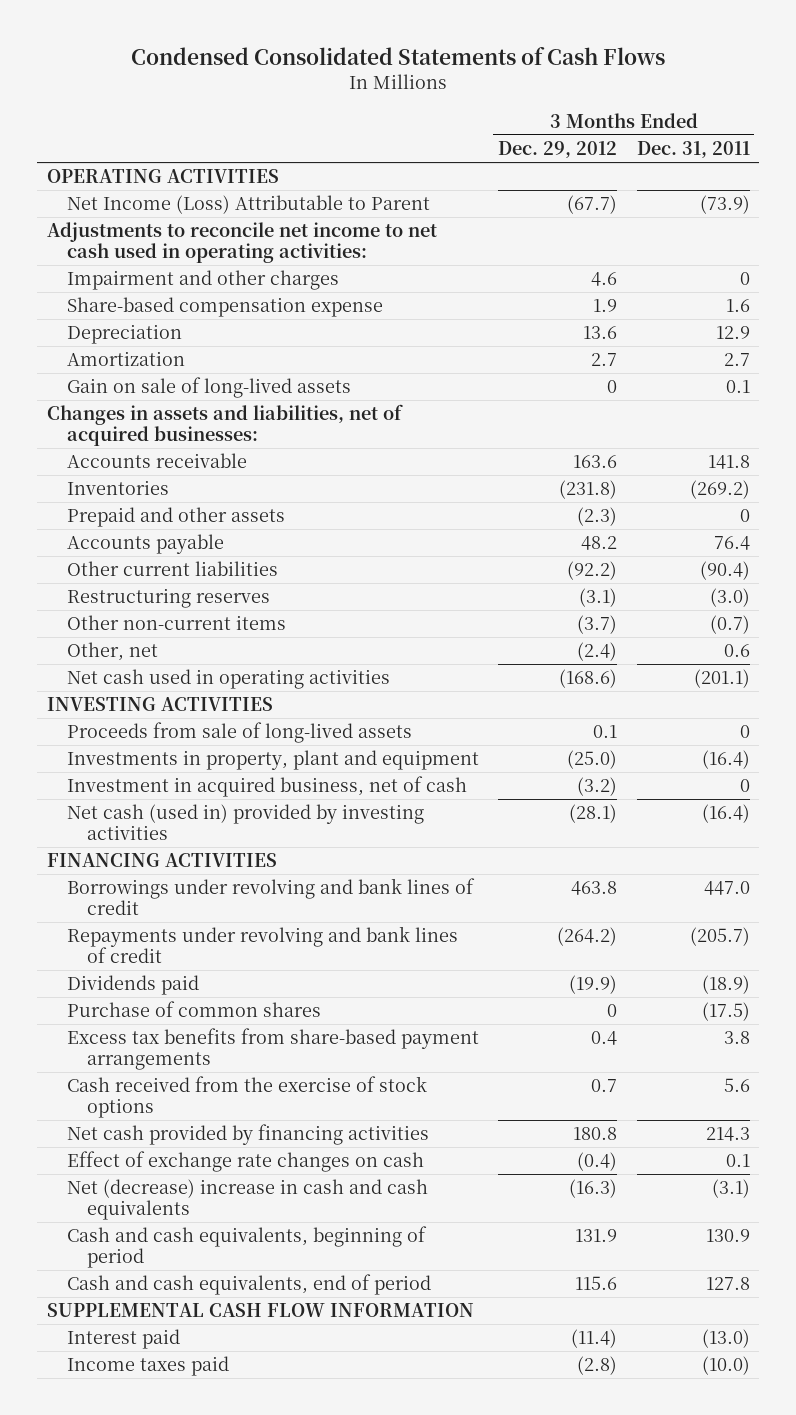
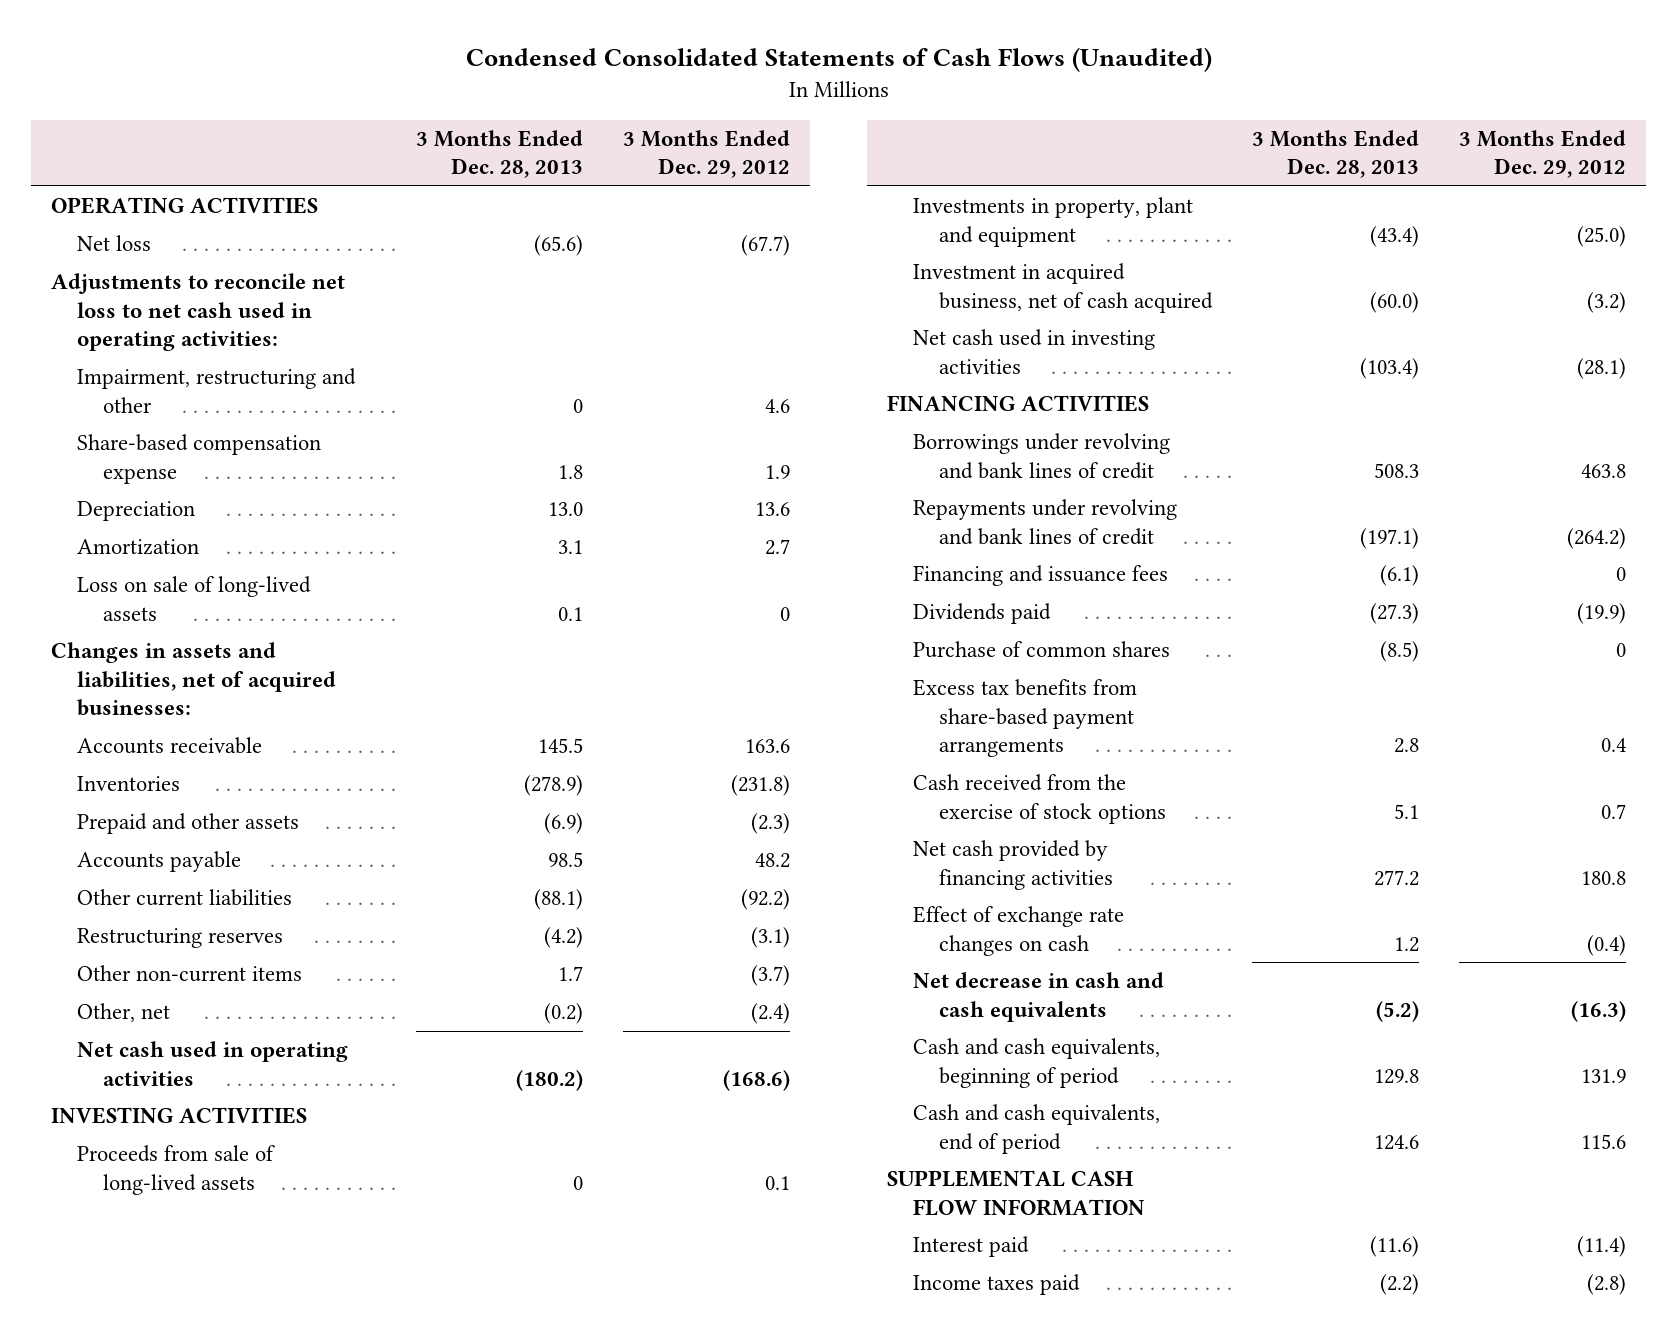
[131,46,666,65] Condensed Consolidated Statements of Cash Flows -> [465,47,1212,73] Condensed Consolidated Statements of Cash Flows (Unaudited)
[636,141,750,159] Dec. 31, 2011 -> none
none -> [416,130,584,179] 3 Months Ended Dec. 28, 2013
[66,195,430,215] Net Income (Loss) Attributable to Parent -> [77,235,152,252] Net loss
[46,222,437,264] Adjustments to reconcile net income to net cash used in operating activities: -> [51,273,346,351] Adjustments to reconcile net loss to net cash used in operating activities:
[66,270,339,291] Impairment and other charges -> [77,368,357,413] Impairment, restructuring and other
[66,377,351,399] Gain on sale of long-lived assets -> [77,576,312,621] Loss on sale of long-lived assets
[66,776,467,798] Investment in acquired business, net of cash -> [913,263,1214,313] Investment in acquired business, net of cash acquired
[66,804,424,841] Net cash (used in) provided by investing activities -> [913,329,1156,374] Net cash used in investing activities
none -> [913,565,1169,587] Financing and issuance fees
[66,1179,428,1221] Net (decrease) increase in cash and cash equivalents -> [913,972,1165,1022] Net decrease in cash and cash equivalents

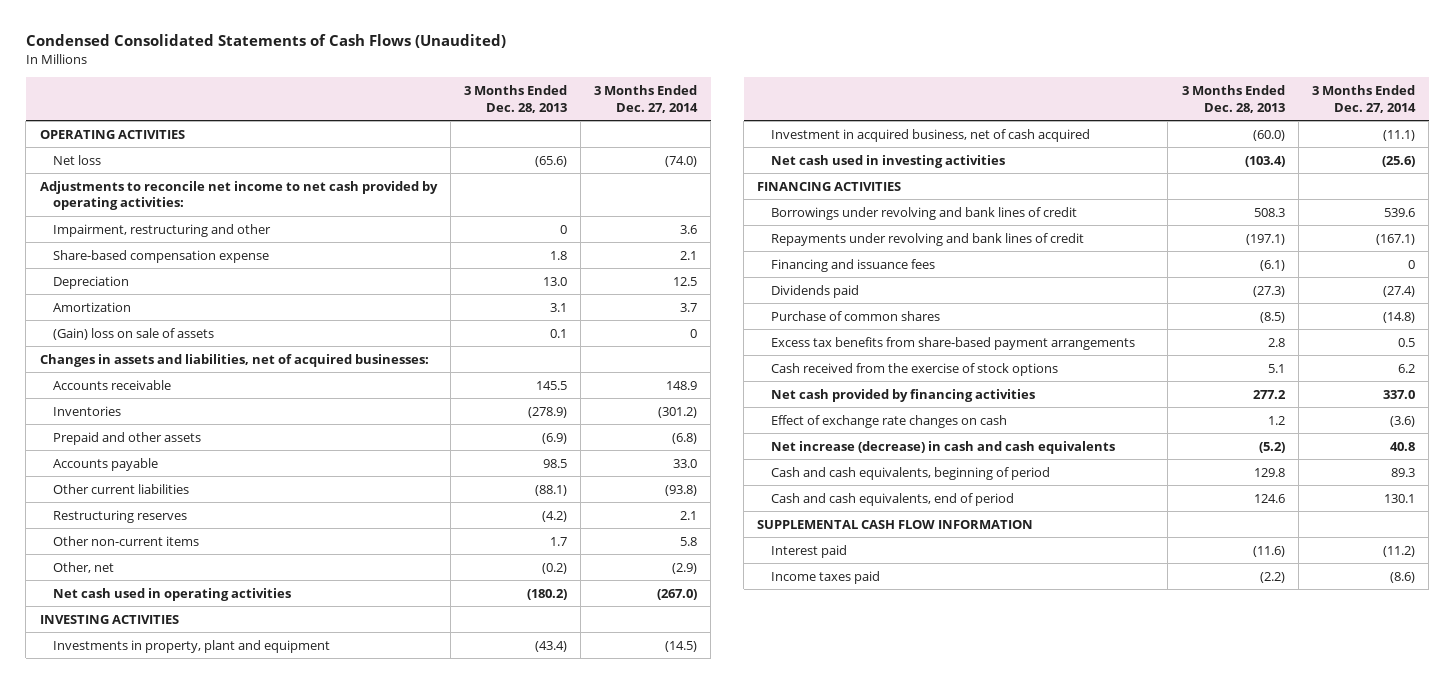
[623,130,791,179] 3 Months Ended Dec. 29, 2012 -> none
none -> [594,84,699,113] 3 Months Ended Dec. 27, 2014
[51,273,346,351] Adjustments to reconcile net loss to net cash used in operating activities: -> [39,180,438,211] Adjustments to reconcile net income to net cash provided by operating activities:
[77,576,312,621] Loss on sale of long-lived assets -> [52,327,214,340] (Gain) loss on sale of assets
[77,1145,276,1195] Proceeds from sale of long-lived assets -> none
[913,972,1165,1022] Net decrease in cash and cash equivalents -> [770,440,1115,454] Net increase (decrease) in cash and cash equivalents

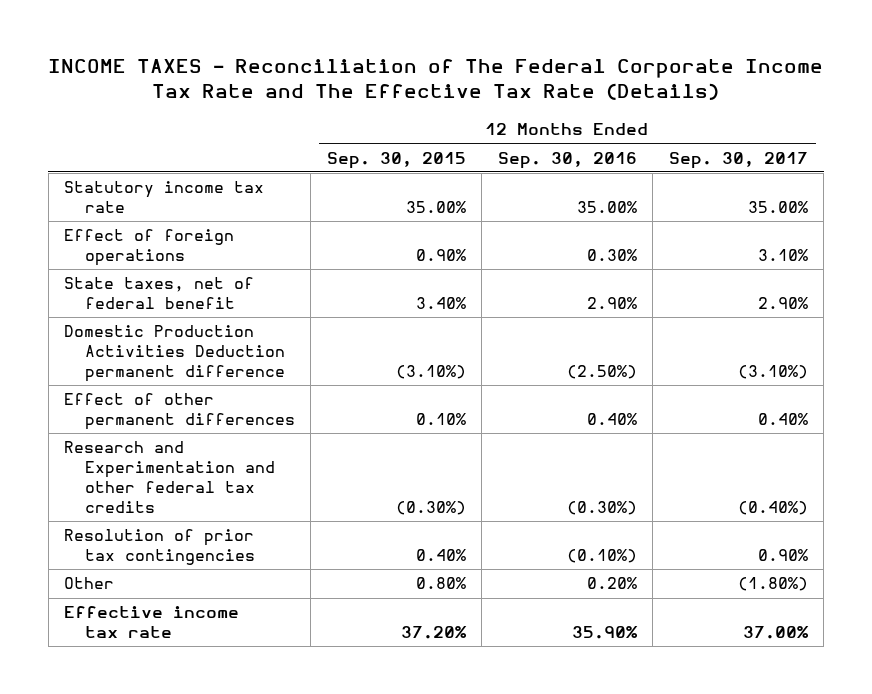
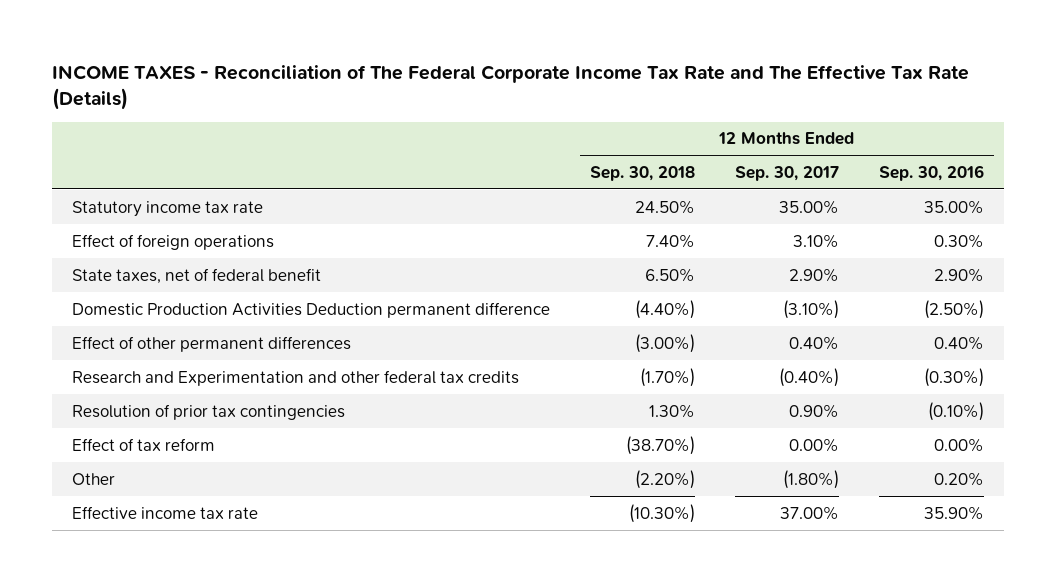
[326,151,466,169] Sep. 30, 2015 -> none
none -> [590,165,696,181] Sep. 30, 2018
none -> [72,437,216,451] Effect of tax reform

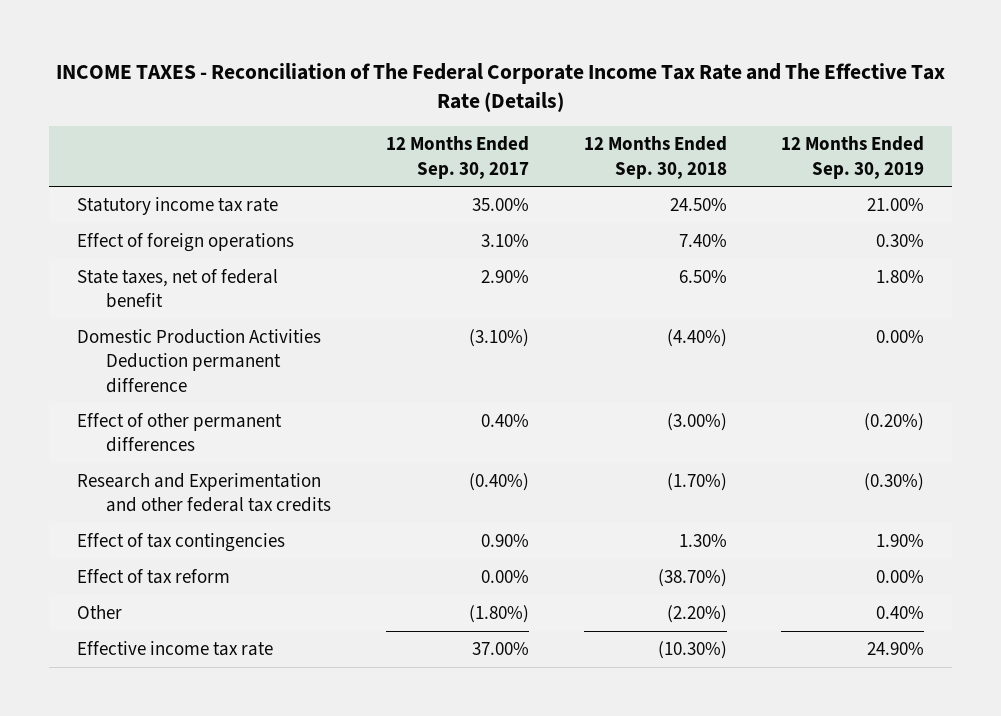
[878,164,984,181] Sep. 30, 2016 -> none
none -> [781,136,925,179] 12 Months Ended Sep. 30, 2019
[72,403,346,420] Resolution of prior tax contingencies -> [76,532,285,552] Effect of tax contingencies

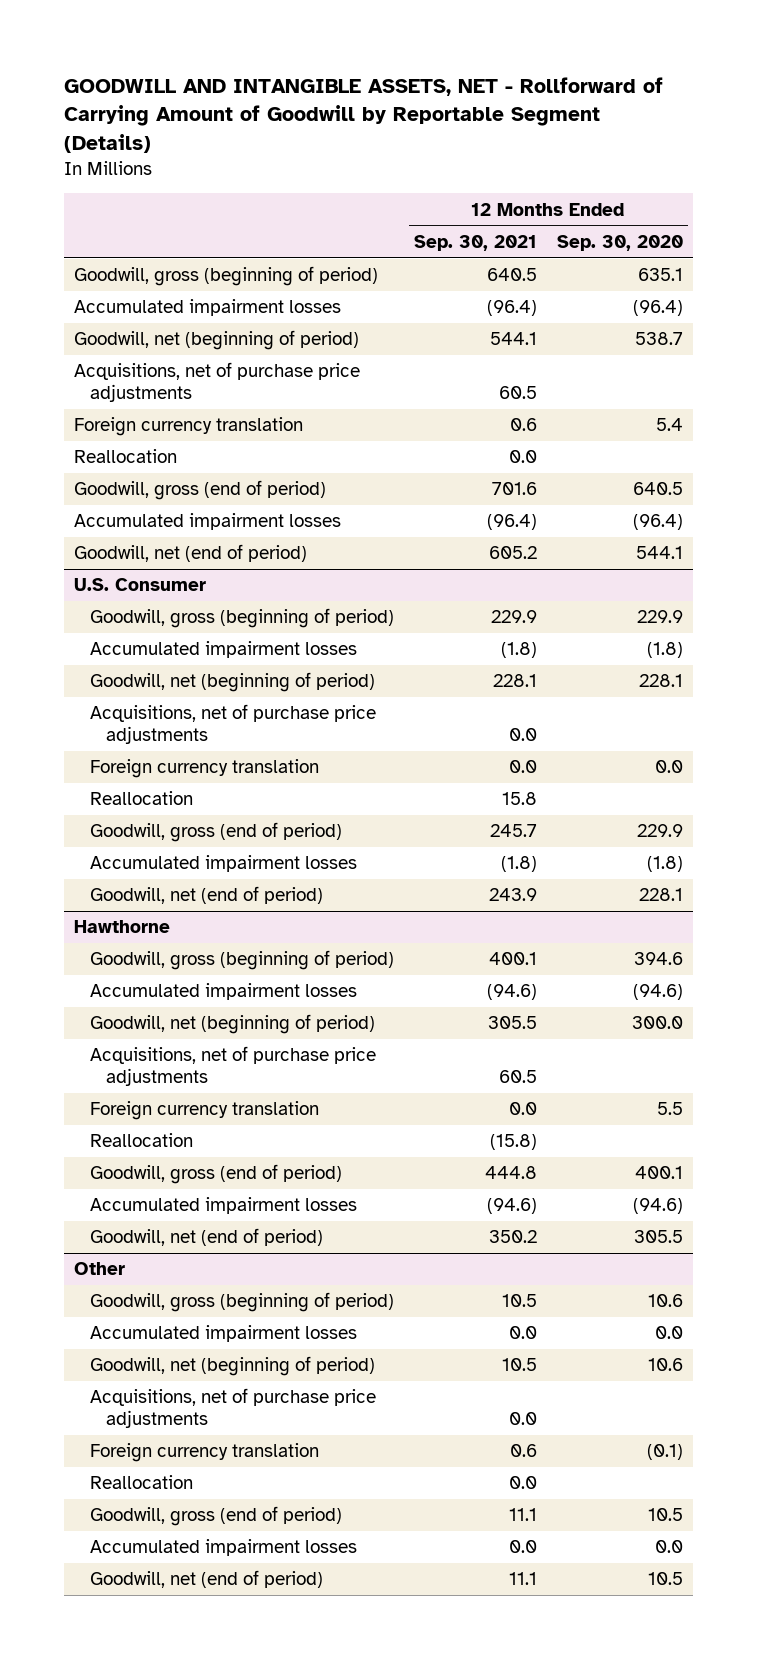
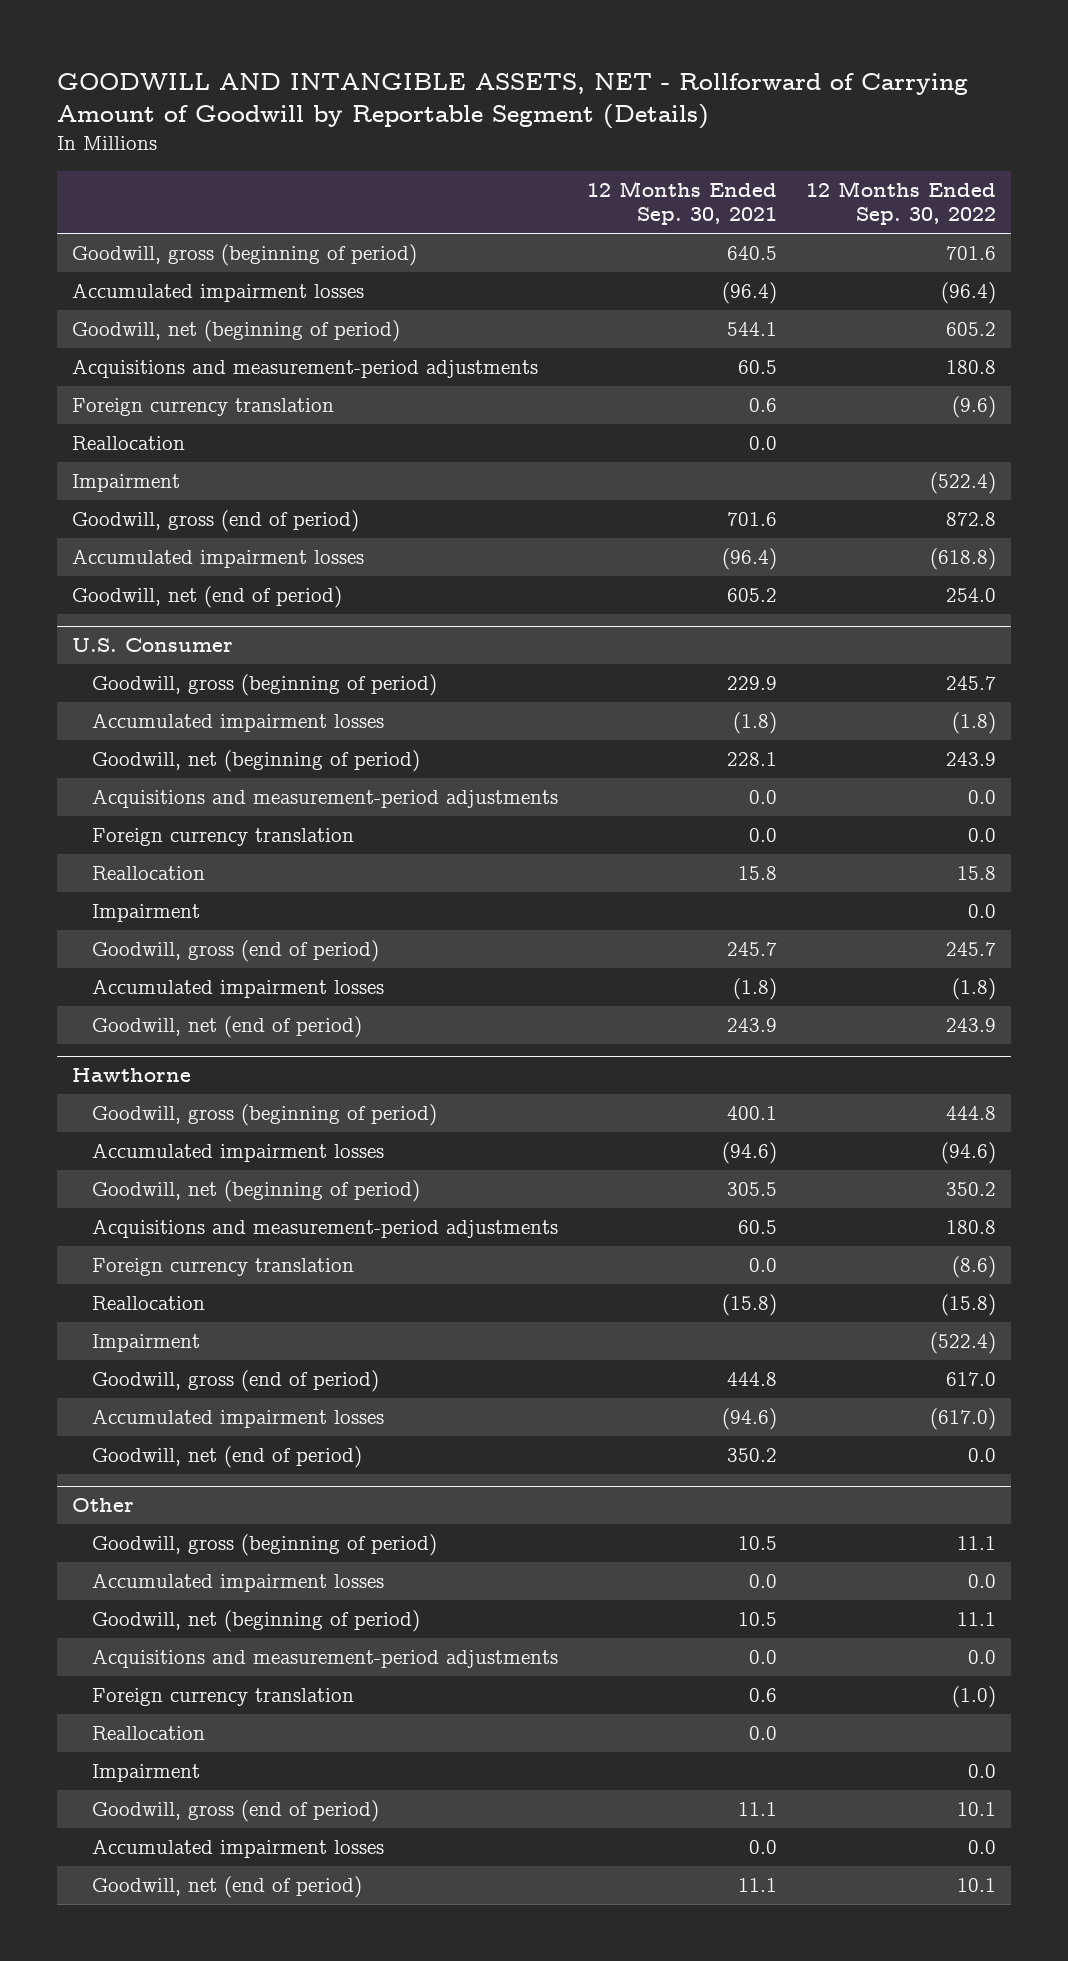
[556,234,683,251] Sep. 30, 2020 -> none
none -> [806,180,997,226] 12 Months Ended Sep. 30, 2022
[74,362,361,402] Acquisitions, net of purchase price adjustments -> [72,359,539,379] Acquisitions and measurement-period adjustments
none -> [72,474,181,493] Impairment
[90,704,377,744] Acquisitions, net of purchase price adjustments -> [91,789,558,809] Acquisitions and measurement-period adjustments
none -> [91,904,200,923] Impairment
[90,1046,377,1086] Acquisitions, net of purchase price adjustments -> [91,1219,558,1239] Acquisitions and measurement-period adjustments
none -> [91,1334,200,1353] Impairment
[90,1388,377,1428] Acquisitions, net of purchase price adjustments -> [91,1649,558,1669] Acquisitions and measurement-period adjustments
none -> [91,1764,200,1783] Impairment

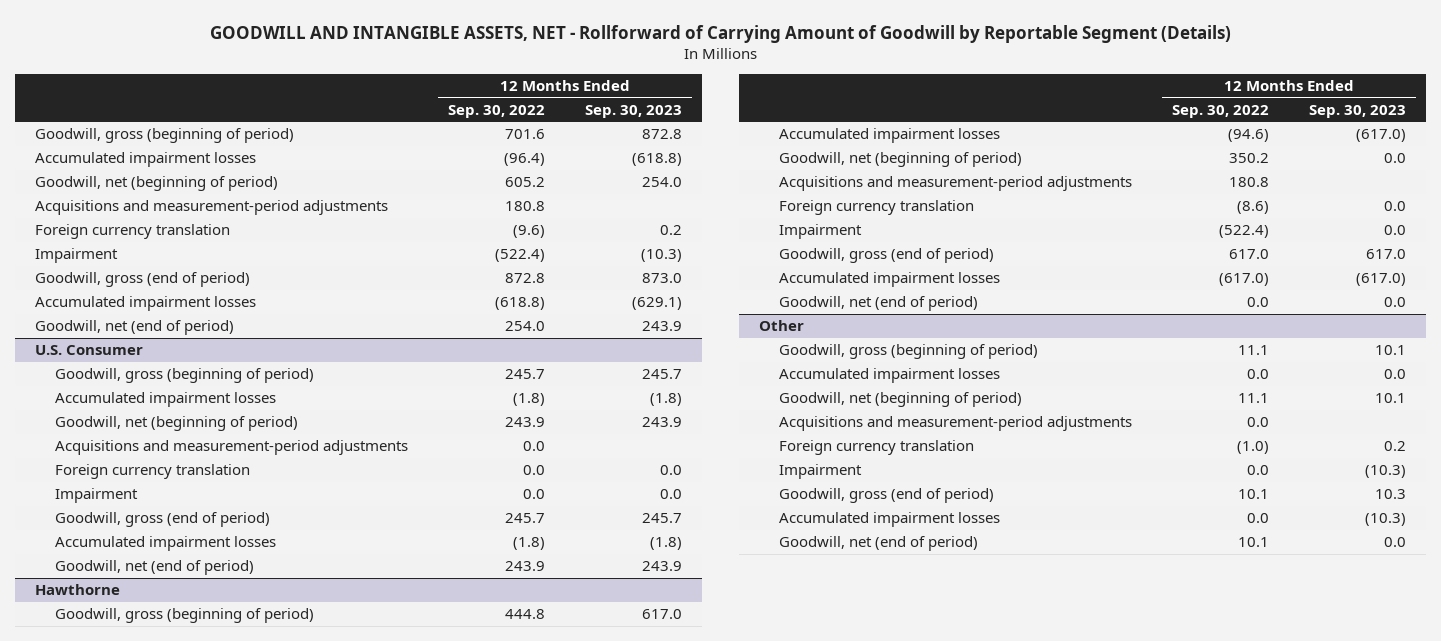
[586,180,777,226] 12 Months Ended Sep. 30, 2021 -> none
none -> [584,104,682,118] Sep. 30, 2023
[72,436,186,451] Reallocation -> none
[91,866,205,881] Reallocation -> none
[91,1296,205,1311] Reallocation -> none
[91,1726,205,1741] Reallocation -> none

